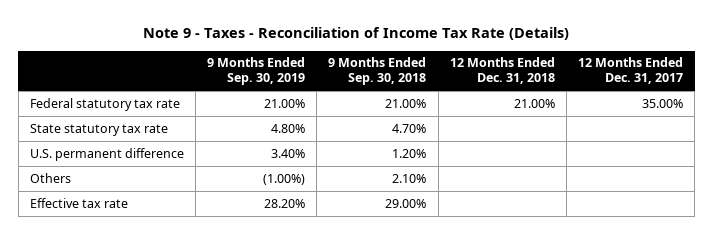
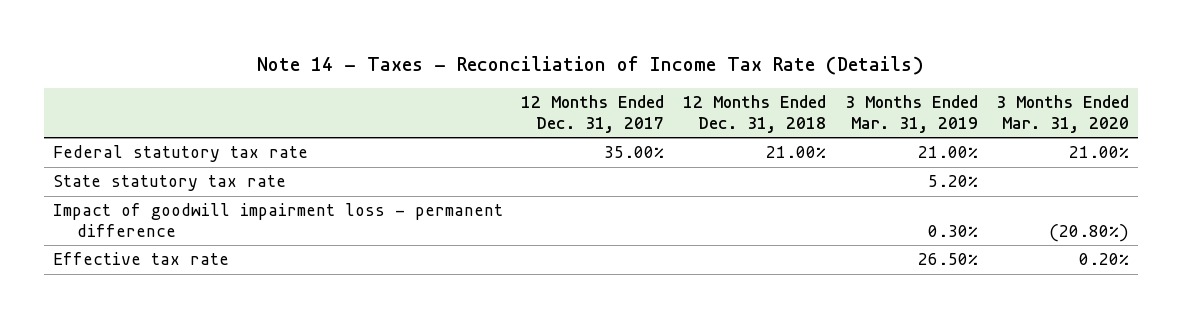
[143,26,570,40] Note 9 - Taxes - Reconciliation of Income Tax Rate (Details) -> [257,55,925,75] Note 14 - Taxes - Reconciliation of Income Tax Rate (Details)
[207,57,306,86] 9 Months Ended Sep. 30, 2019 -> none
[328,57,427,86] 9 Months Ended Sep. 30, 2018 -> none
none -> [844,95,978,133] 3 Months Ended Mar. 31, 2019
none -> [996,95,1130,133] 3 Months Ended Mar. 31, 2020
[29,172,71,183] Others -> none
[29,147,184,161] U.S. permanent difference -> [52,203,503,237] Impact of goodwill impairment loss - permanent difference

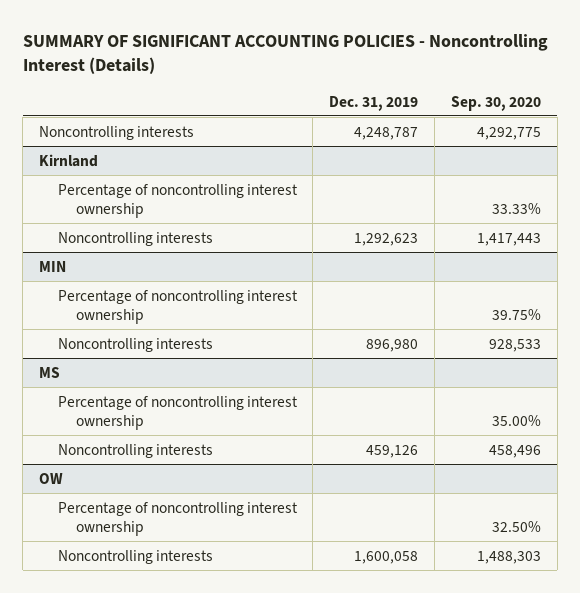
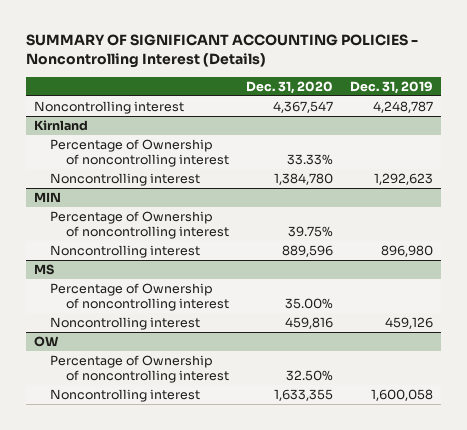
[450,95,541,111] Sep. 30, 2020 -> none
none -> [245,80,333,94] Dec. 31, 2020
[39,125,195,140] Noncontrolling interests -> [34,101,185,115] Noncontrolling interest
[57,183,298,218] Percentage of noncontrolling interest ownership -> [50,139,229,167] Percentage of Ownership of noncontrolling interest
[57,231,213,246] Noncontrolling interests -> [50,173,201,187] Noncontrolling interest
[57,289,298,324] Percentage of noncontrolling interest ownership -> [50,211,229,239] Percentage of Ownership of noncontrolling interest
[57,337,213,352] Noncontrolling interests -> [50,245,201,259] Noncontrolling interest
[57,395,298,430] Percentage of noncontrolling interest ownership -> [50,283,229,311] Percentage of Ownership of noncontrolling interest
[57,443,213,458] Noncontrolling interests -> [50,317,201,331] Noncontrolling interest
[57,501,298,536] Percentage of noncontrolling interest ownership -> [50,355,229,383] Percentage of Ownership of noncontrolling interest
[57,549,213,564] Noncontrolling interests -> [50,389,201,403] Noncontrolling interest

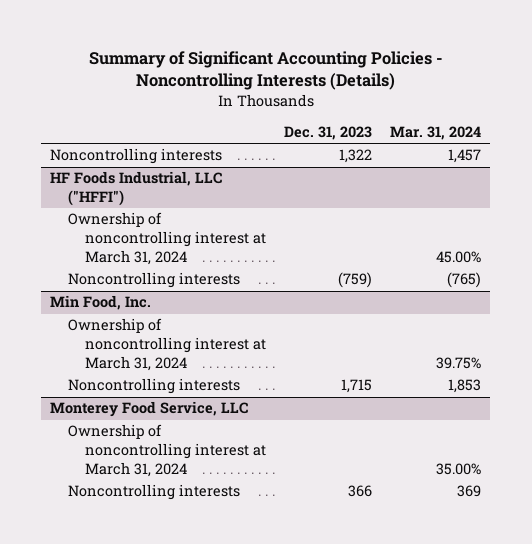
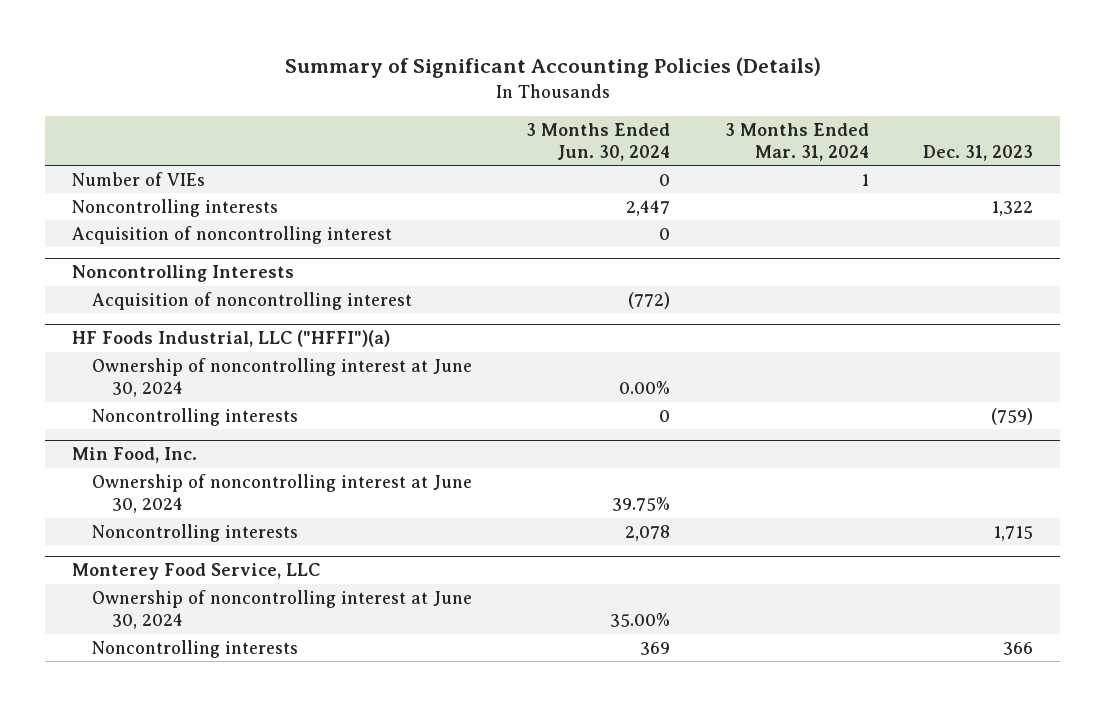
[88,50,443,91] Summary of Significant Accounting Policies - Noncontrolling Interests (Details) -> [284,57,821,79] Summary of Significant Accounting Policies (Details)
[390,125,482,140] Mar. 31, 2024 -> none
none -> [526,122,671,161] 3 Months Ended Jun. 30, 2024
none -> [724,122,869,161] 3 Months Ended Mar. 31, 2024
none -> [72,172,206,187] Number of VIEs
none -> [72,226,393,245] Acquisition of noncontrolling interest
none -> [72,265,295,283] Noncontrolling Interests
none -> [91,292,412,311] Acquisition of noncontrolling interest
[50,171,223,207] HF Foods Industrial, LLC ("HFFI") -> [72,330,391,348] HF Foods Industrial, LLC ("HFFI")(a)
[67,212,266,266] Ownership of noncontrolling interest at March 31, 2024 -> [91,358,472,398] Ownership of noncontrolling interest at June 30, 2024
[67,318,266,372] Ownership of noncontrolling interest at March 31, 2024 -> [91,474,472,514] Ownership of noncontrolling interest at June 30, 2024
[67,424,266,478] Ownership of noncontrolling interest at March 31, 2024 -> [91,590,472,630] Ownership of noncontrolling interest at June 30, 2024

